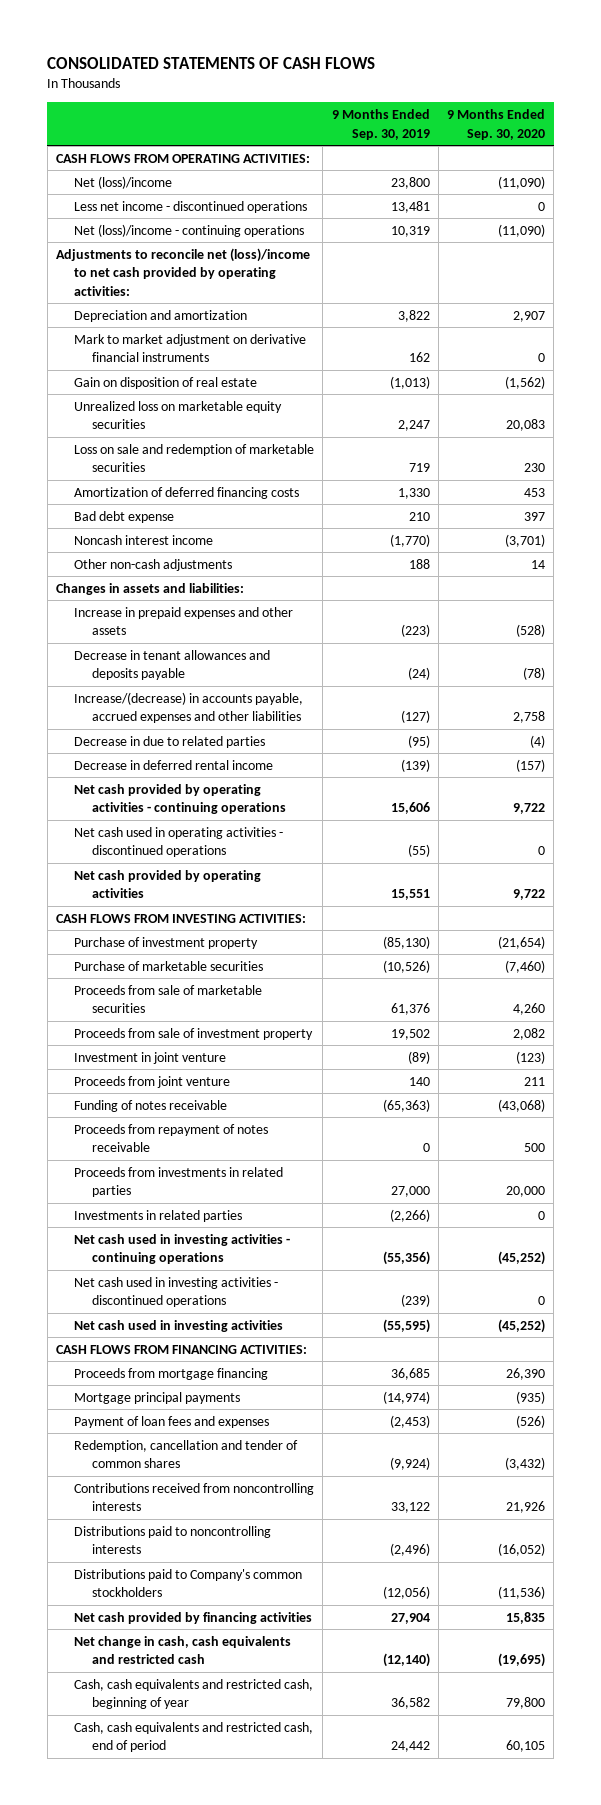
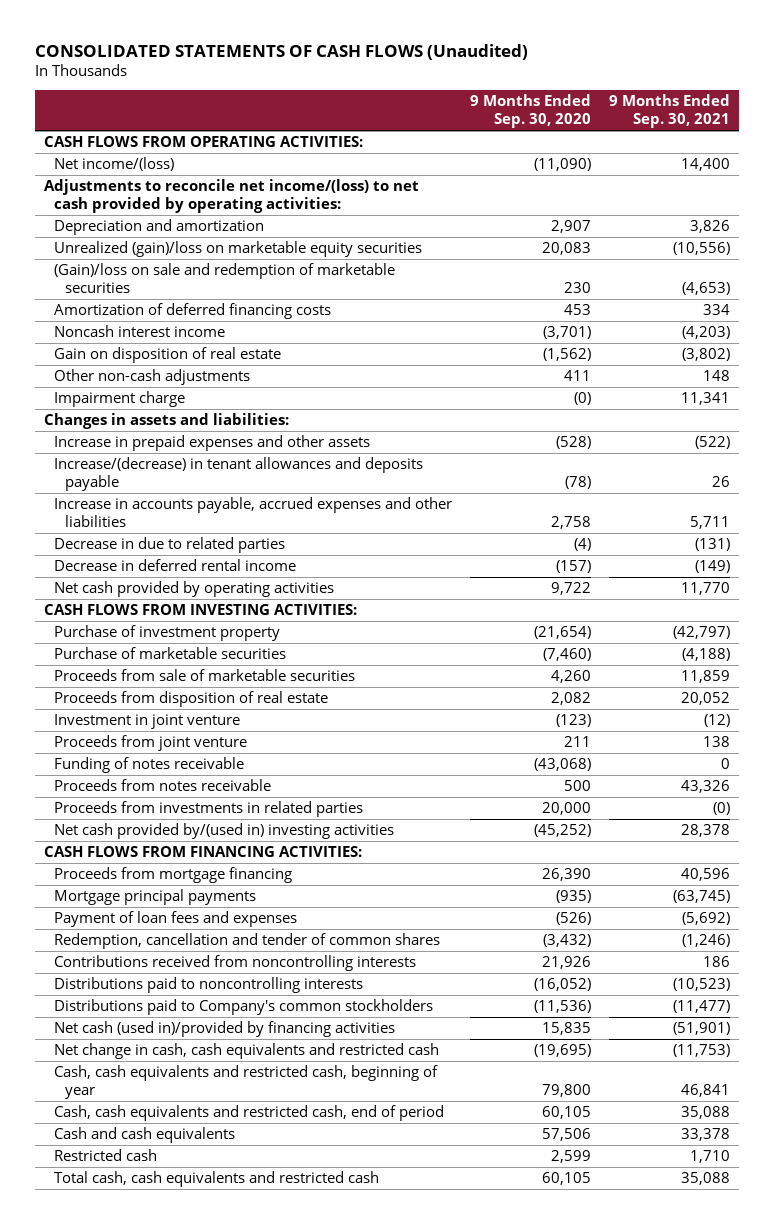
[47,57,376,70] CONSOLIDATED STATEMENTS OF CASH FLOWS -> [34,43,528,60] CONSOLIDATED STATEMENTS OF CASH FLOWS (Unaudited)
[331,109,430,140] 9 Months Ended Sep. 30, 2019 -> none
none -> [608,94,730,129] 9 Months Ended Sep. 30, 2021
[73,200,307,213] Less net income - discontinued operations -> none
[73,223,304,237] Net (loss)/income - continuing operations -> none
[73,175,172,189] Net (loss)/income -> [54,156,175,171] Net income/(loss)
[55,247,310,296] Adjustments to reconcile net (loss)/income to net cash provided by operating activities: -> [43,178,419,213] Adjustments to reconcile net income/(loss) to net cash provided by operating activities:
[73,333,306,363] Mark to market adjustment on derivative financial instruments -> none
[73,400,282,430] Unrealized loss on marketable equity securities -> [54,240,423,257] Unrealized (gain)/loss on marketable equity securities
[73,443,314,473] Loss on sale and redemption of marketable securities -> [54,262,396,293] (Gain)/loss on sale and redemption of marketable securities
[73,510,174,523] Bad debt expense -> none
[73,376,257,389] Gain on disposition of real estate -> [54,346,282,363] Gain on disposition of real estate
[531,559,546,569] 14 -> [563,369,591,381] 411
none -> [54,390,186,407] Impairment charge
[73,649,270,681] Decrease in tenant allowances and deposits payable -> [54,456,424,491] Increase/(decrease) in tenant allowances and deposits payable
[73,691,303,724] Increase/(decrease) in accounts payable, accrued expenses and other liabilities -> [54,496,453,527] Increase in accounts payable, accrued expenses and other liabilities
[73,783,287,815] Net cash provided by operating activities - continuing operations -> none
[73,826,283,858] Net cash used in operating activities - discontinued operations -> none
[73,1027,313,1040] Proceeds from sale of investment property -> [54,690,329,707] Proceeds from disposition of real estate
[73,1123,268,1153] Proceeds from repayment of notes receivable -> [54,778,272,791] Proceeds from notes receivable
[73,1209,242,1222] Investments in related parties -> none
[73,1233,290,1265] Net cash used in investing activities - continuing operations -> none
[73,1276,278,1308] Net cash used in investing activities - discontinued operations -> none
[73,1319,283,1332] Net cash used in investing activities -> [54,822,395,839] Net cash provided by/(used in) investing activities
[73,1611,312,1624] Net cash provided by financing activities -> [54,1020,396,1037] Net cash (used in)/provided by financing activities
none -> [54,1126,236,1143] Cash and cash equivalents
none -> [54,1148,158,1161] Restricted cash
none -> [54,1170,380,1187] Total cash, cash equivalents and restricted cash

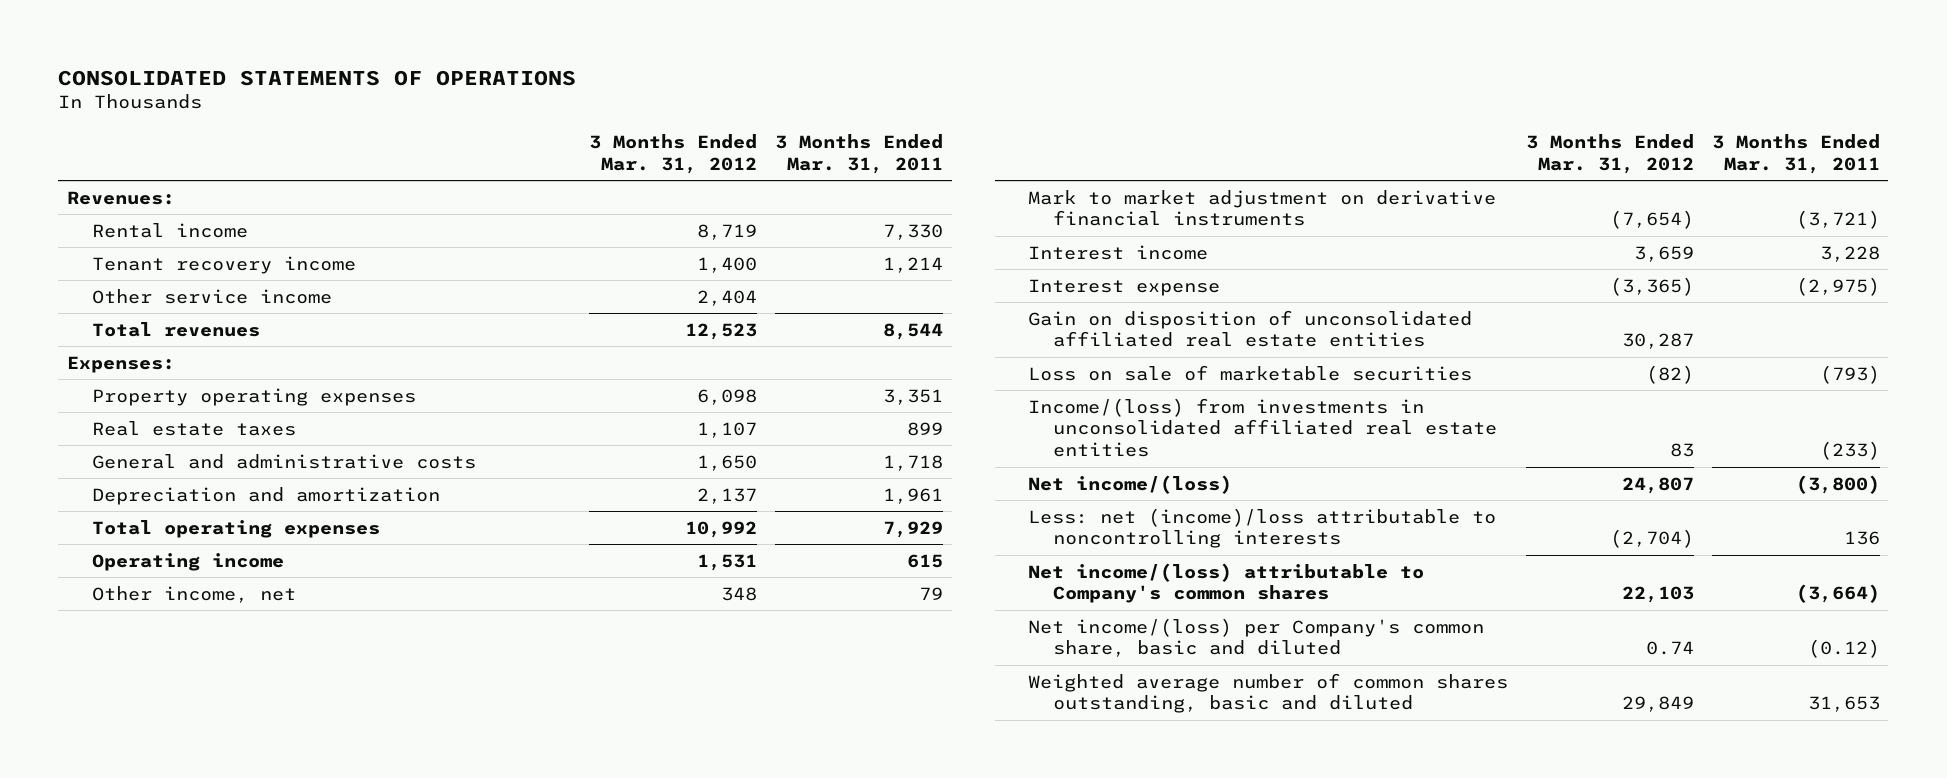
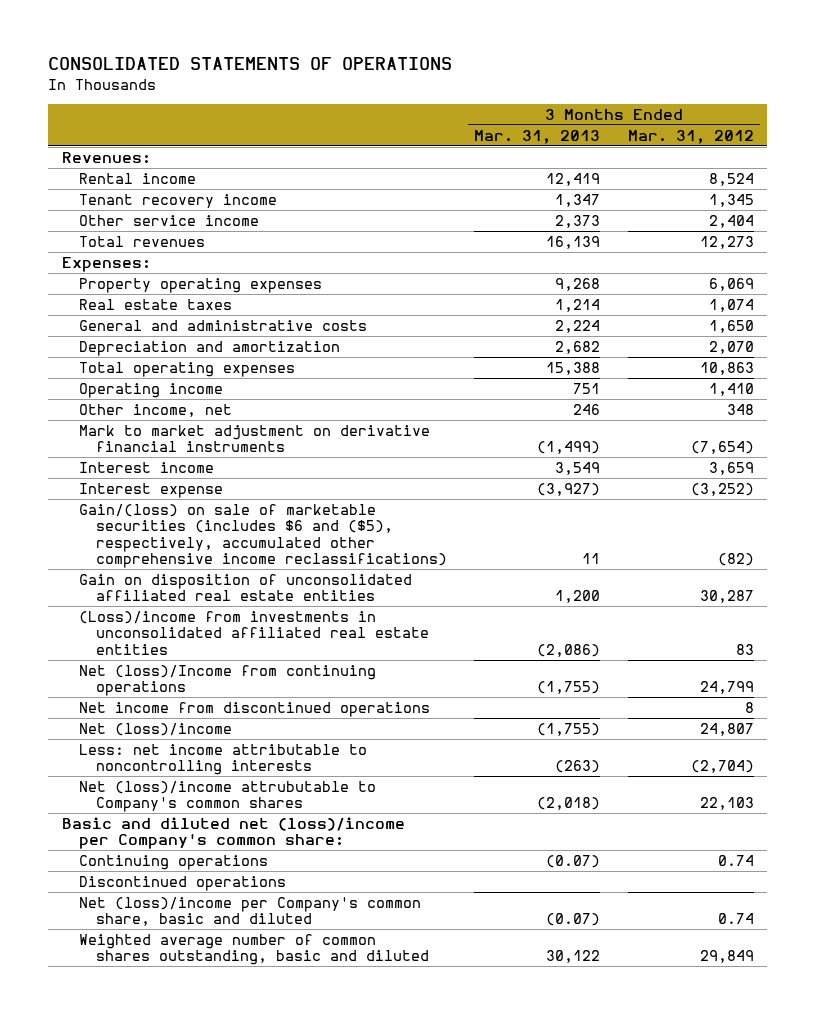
[774,134,943,174] 3 Months Ended Mar. 31, 2011 -> none
none -> [474,129,601,144] Mar. 31, 2013
[697,223,758,240] 8,719 -> [708,172,754,186] 8,524
[697,256,758,273] 1,400 -> [708,193,754,207] 1,345
[685,322,758,340] 12,523 -> [699,235,754,249] 12,273
[697,388,758,405] 6,098 -> [708,277,754,291] 6,069
[697,421,758,438] 1,107 -> [708,298,754,312] 1,074
[697,487,758,504] 2,137 -> [708,340,754,354] 2,070
[685,520,758,538] 10,992 -> [699,361,754,375] 10,863
[697,553,758,571] 1,531 -> [708,382,754,396] 1,410
[1609,276,1694,296] (3,365) -> [690,482,754,496] (3,252)
none -> [78,503,448,569] Gain/(loss) on sale of marketable securities (includes $6 and ($5), respectively, accumulated other comprehensive income reclassifications)
[1028,364,1473,381] Loss on sale of marketable securities -> none
[1028,397,1498,458] Income/(loss) from investments in unconsolidated affiliated real estate entities -> [78,610,430,655] (Loss)/income from investments in unconsolidated affiliated real estate entities
none -> [78,664,376,697] Net (loss)/Income from continuing operations
none -> [78,701,430,717] Net income from discontinued operations
[1028,474,1233,494] Net income/(loss) -> [78,722,232,736] Net (loss)/income
[1028,507,1497,549] Less: net (income)/loss attributable to noncontrolling interests -> [78,743,367,776] Less: net income attributable to noncontrolling interests
[1028,562,1425,604] Net income/(loss) attributable to Company's common shares -> [78,780,376,813] Net (loss)/income attrubutable to Company's common shares
none -> [61,816,405,850] Basic and diluted net (loss)/income per Company's common share:
none -> [78,854,268,870] Continuing operations
none -> [78,875,286,891] Discontinued operations
[1028,617,1485,658] Net income/(loss) per Company's common share, basic and diluted -> [78,896,421,927] Net (loss)/income per Company's common share, basic and diluted

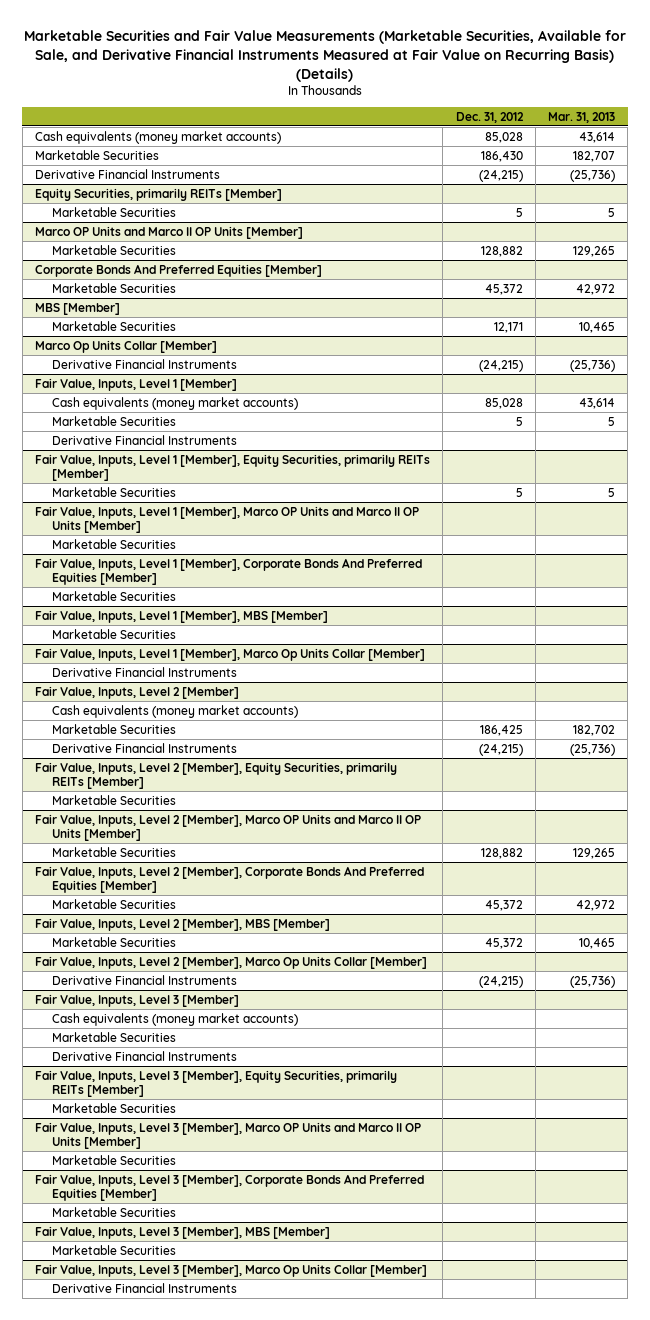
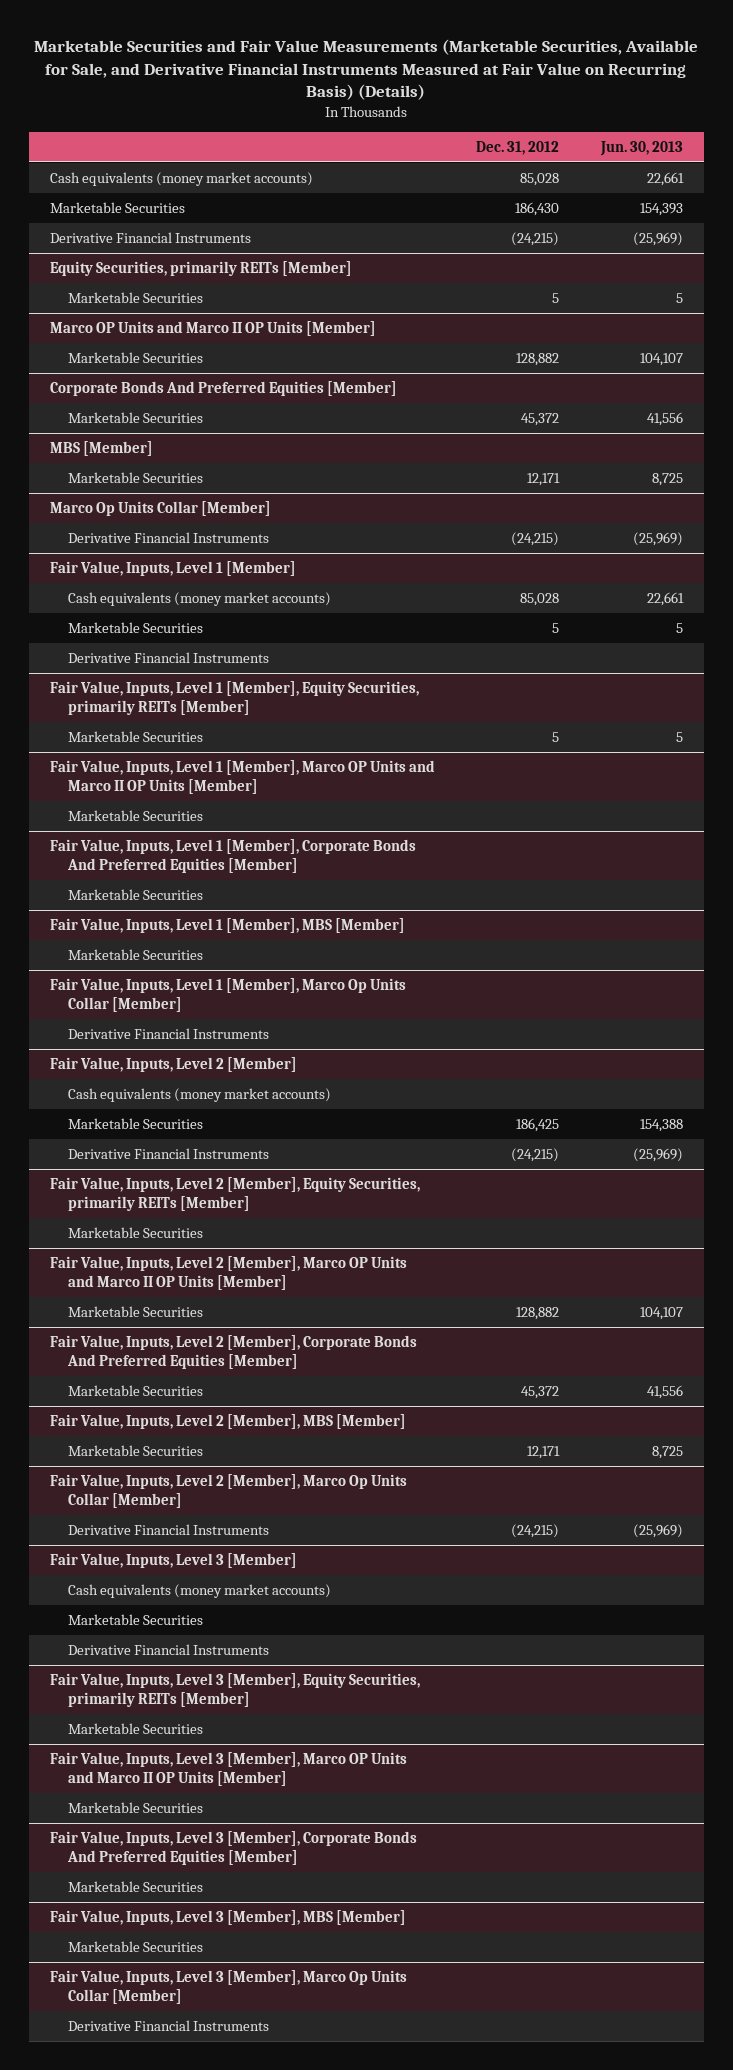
[547,111,615,123] Mar. 31, 2013 -> none
none -> [600,140,684,156] Jun. 30, 2013
[484,937,523,949] 45,372 -> [527,1445,561,1459] 12,171

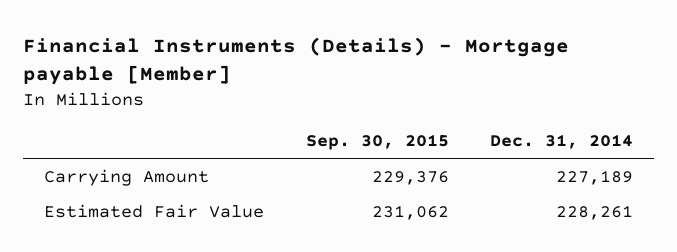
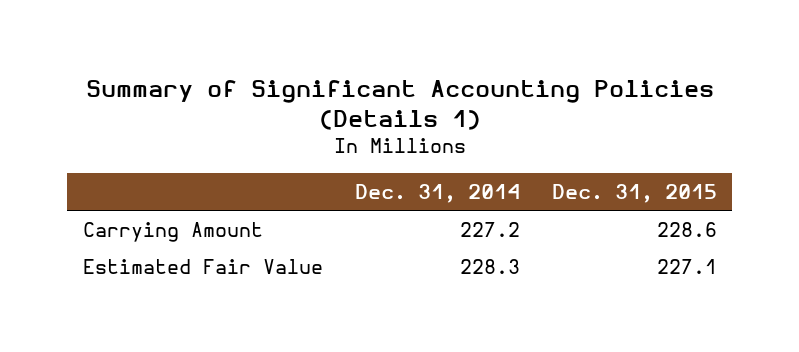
[23,36,570,86] Financial Instruments (Details) - Mortgage payable [Member] -> [85,80,714,131] Summary of Significant Accounting Policies (Details 1)
[305,134,449,151] Sep. 30, 2015 -> none
none -> [551,183,717,203] Dec. 31, 2015
[556,169,634,185] 227,189 -> [459,221,520,237] 227.2
[556,204,634,220] 228,261 -> [459,258,520,274] 228.3

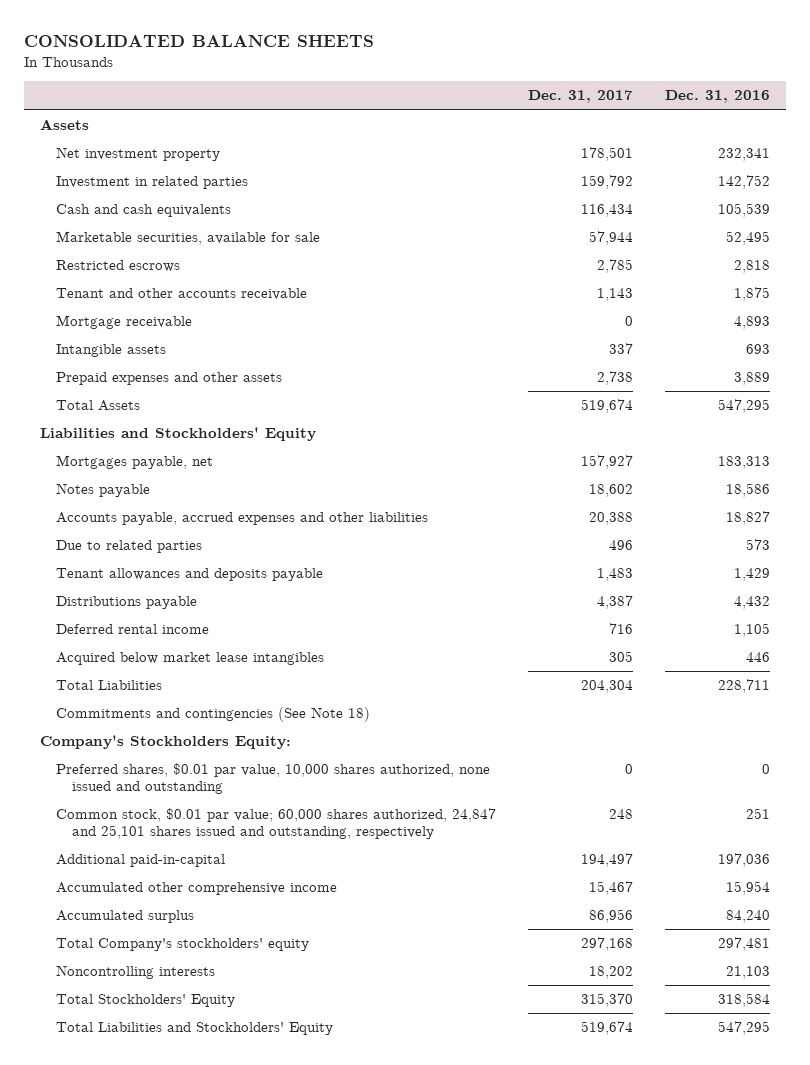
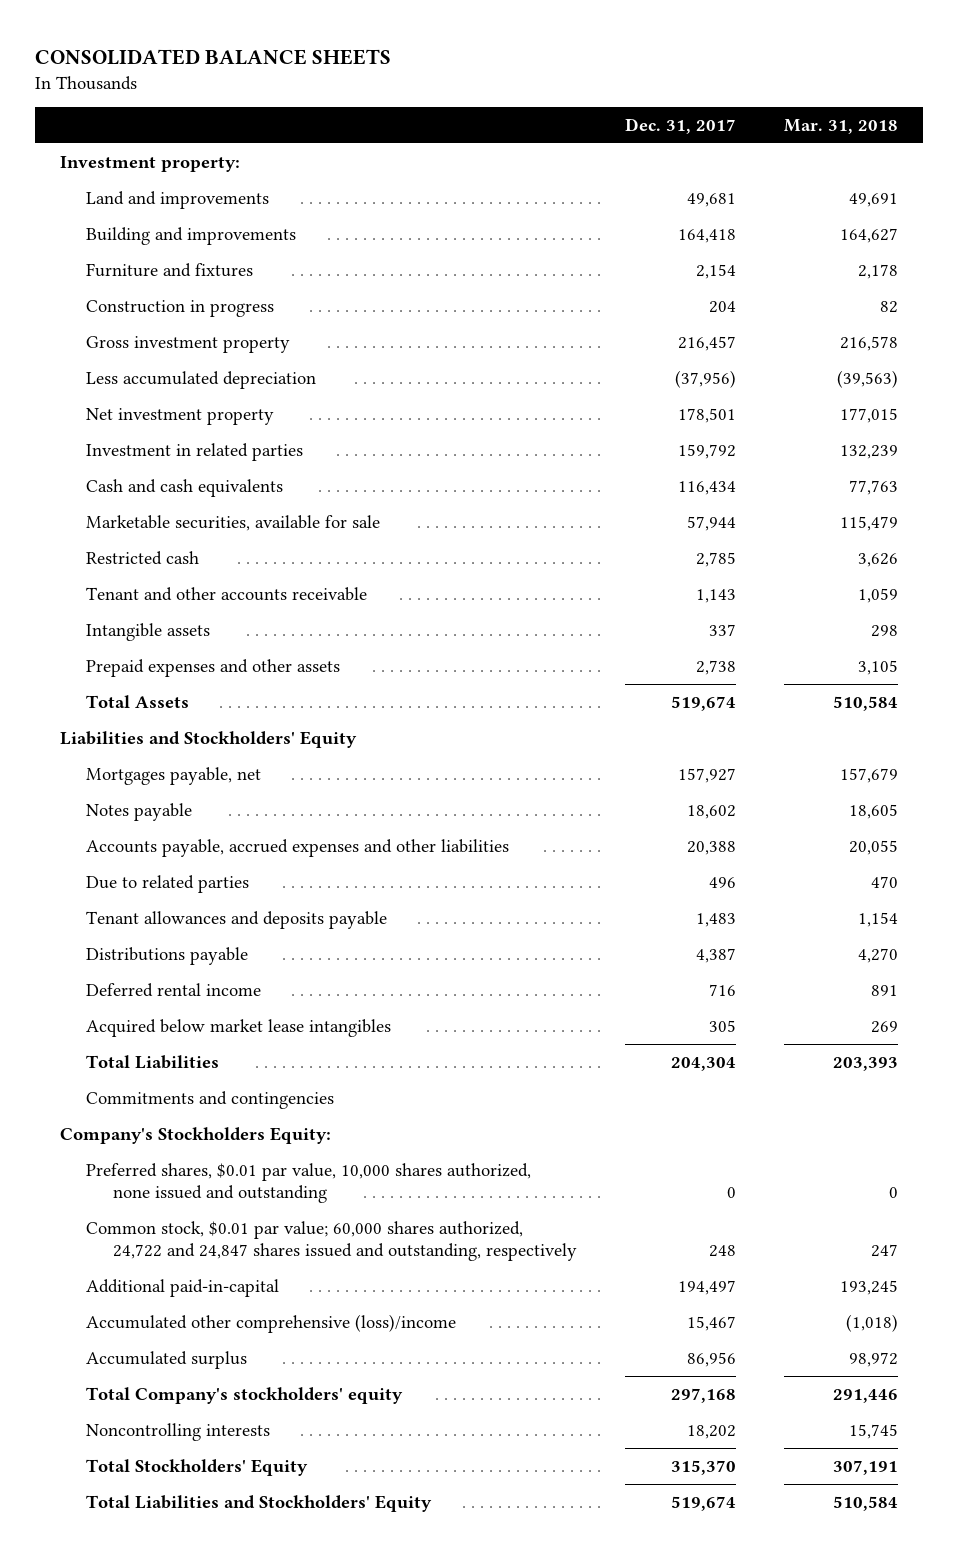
[665,90,771,104] Dec. 31, 2016 -> none
none -> [784,119,899,135] Mar. 31, 2018
[40,119,90,131] Assets -> [59,155,240,172] Investment property:
none -> [86,190,270,209] Land and improvements
none -> [86,226,297,245] Building and improvements
none -> [86,262,254,277] Furniture and fixtures
none -> [86,299,275,317] Construction in progress
none -> [86,335,291,353] Gross investment property
none -> [86,370,317,389] Less accumulated depreciation
[56,260,181,273] Restricted escrows -> [86,550,200,565] Restricted cash
[56,315,193,330] Mortgage receivable -> none
[56,707,371,723] Commitments and contingencies (See Note 18) -> [86,1090,335,1109] Commitments and contingencies
[56,808,497,840] Common stock, $0.01 par value; 60,000 shares authorized, 24,847 and 25,101 shares issued and outstanding, respectively -> [86,1220,577,1261] Common stock, $0.01 par value; 60,000 shares authorized, 24,722 and 24,847 shares issued and outstanding, respectively
[56,882,338,896] Accumulated other comprehensive income -> [86,1313,457,1333] Accumulated other comprehensive (loss)/income

